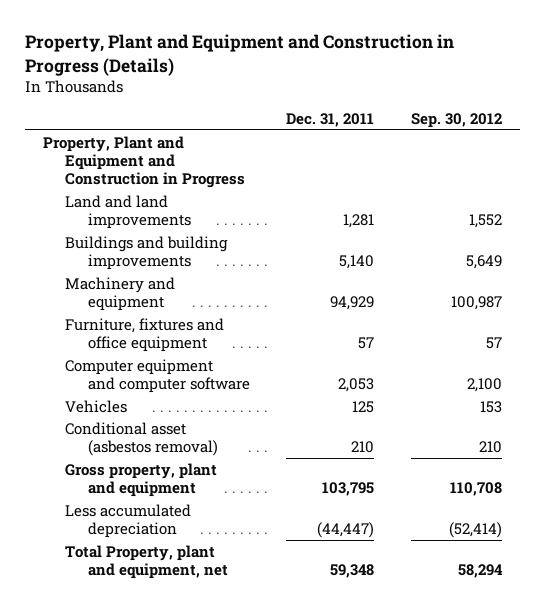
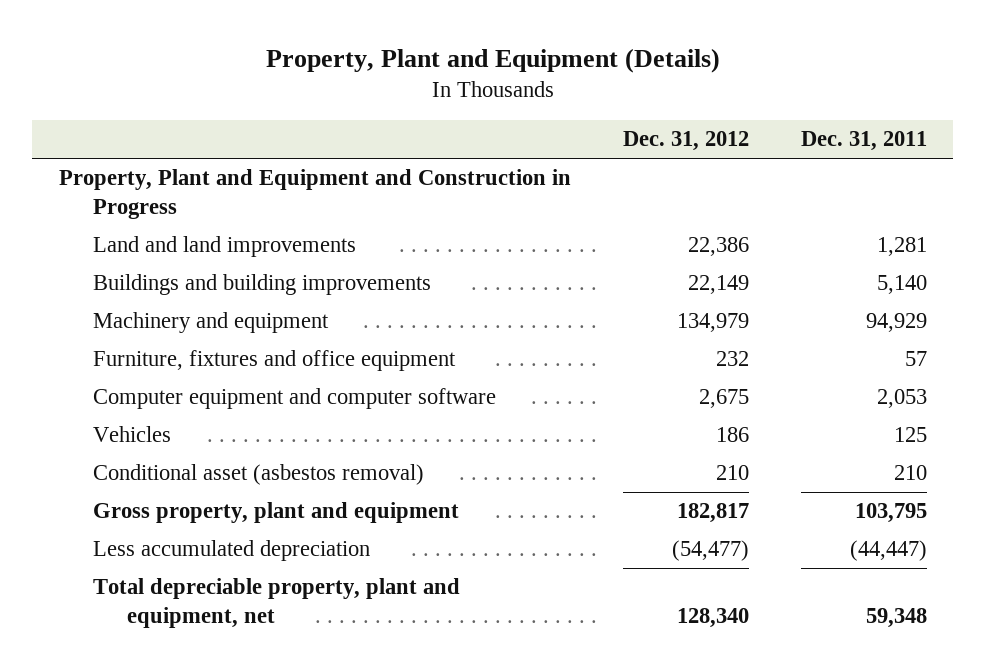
[24,34,454,76] Property, Plant and Equipment and Construction in Progress (Details) -> [265,48,720,74] Property, Plant and Equipment (Details)
[410,112,502,128] Sep. 30, 2012 -> none
none -> [622,131,749,152] Dec. 31, 2012
[65,544,228,579] Total Property, plant and equipment, net -> [92,578,460,628] Total depreciable property, plant and equipment, net

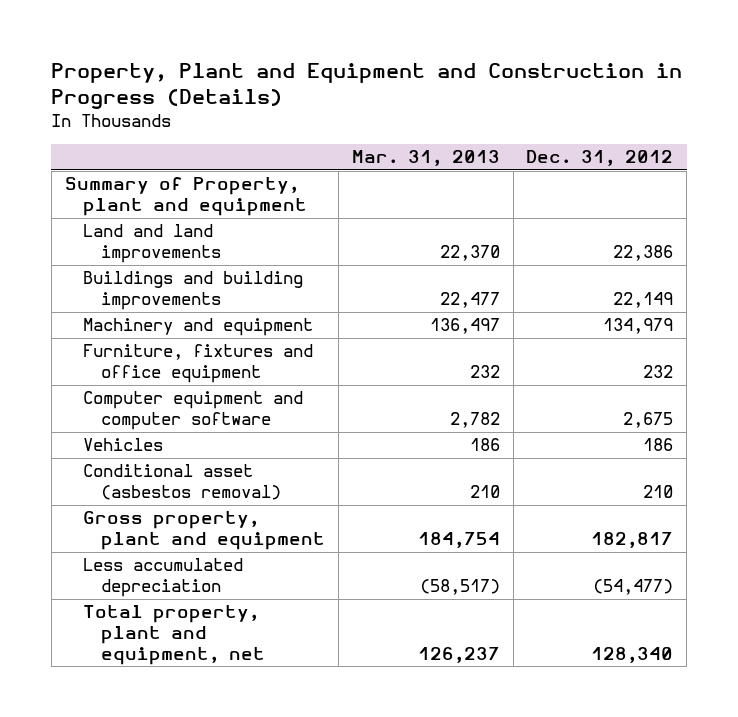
[265,48,720,74] Property, Plant and Equipment (Details) -> [51,62,683,109] Property, Plant and Equipment and Construction in Progress (Details)
[801,131,928,152] Dec. 31, 2011 -> none
none -> [351,150,500,167] Mar. 31, 2013
[58,169,571,219] Property, Plant and Equipment and Construction in Progress -> [64,177,308,217] Summary of Property, plant and equipment
[92,578,460,628] Total depreciable property, plant and equipment, net -> [83,605,266,665] Total property, plant and equipment, net

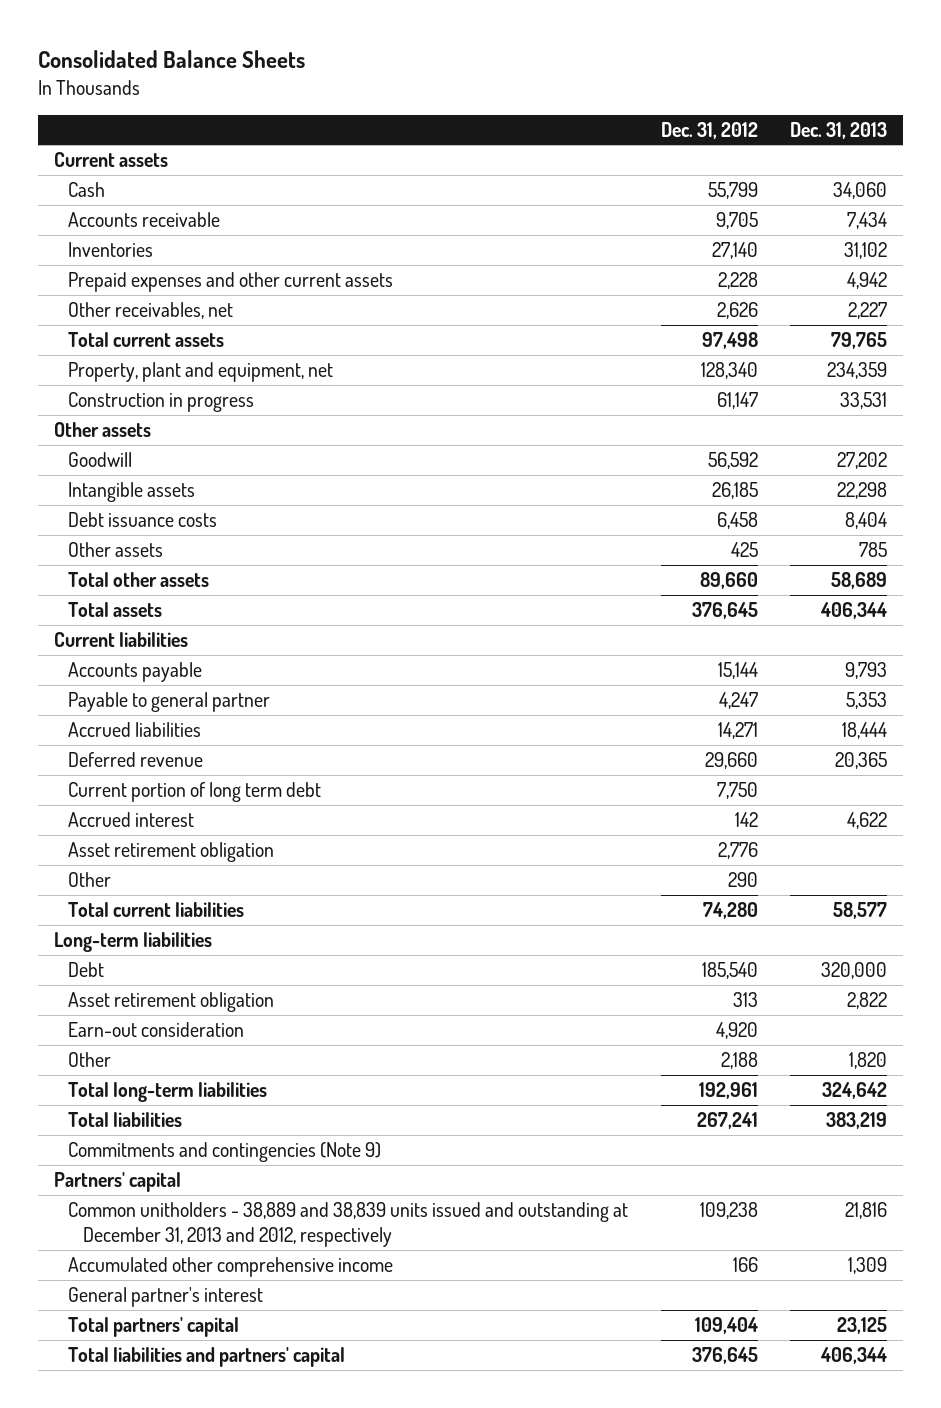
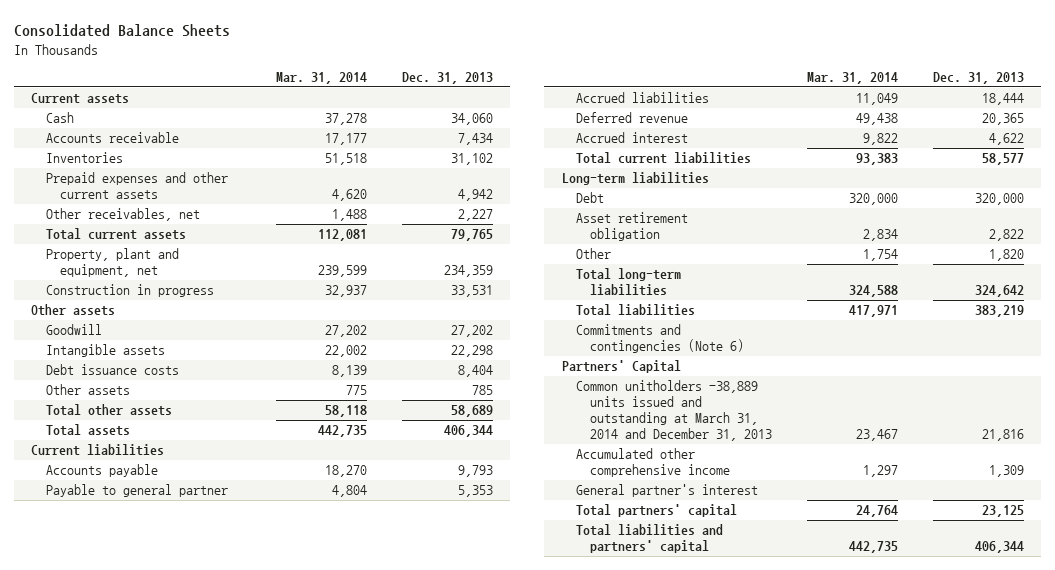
[660,121,758,139] Dec. 31, 2012 -> none
none -> [276,72,368,85] Mar. 31, 2014
[68,782,322,803] Current portion of long term debt -> none
[68,842,275,863] Asset retirement obligation -> none
[68,872,112,888] Other -> none
[68,1022,245,1038] Earn-out consideration -> none
[68,1142,382,1163] Commitments and contingencies (Note 9) -> [576,324,745,354] Commitments and contingencies (Note 6)
[54,1172,182,1193] Partners' capital -> [561,360,681,374] Partners' Capital
[68,1202,629,1248] Common unitholders - 38,889 and 38,839 units issued and outstanding at December 31, 2013 and 2012, respectively -> [576,380,773,442] Common unitholders -38,889 units issued and outstanding at March 31, 2014 and December 31, 2013

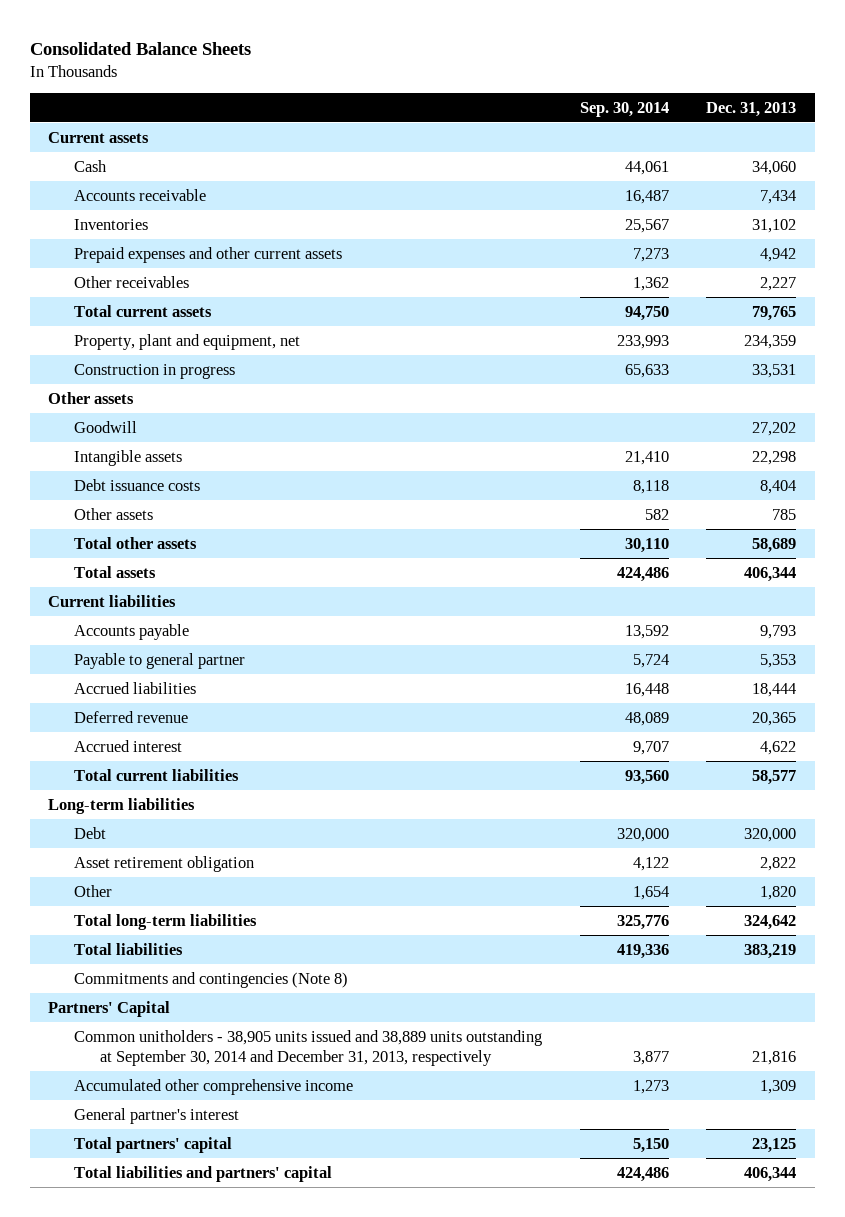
[276,72,368,85] Mar. 31, 2014 -> none
none -> [579,101,669,117] Sep. 30, 2014
[45,208,200,222] Other receivables, net -> [74,275,190,288] Other receivables
[576,324,745,354] Commitments and contingencies (Note 6) -> [74,971,349,988] Commitments and contingencies (Note 8)
[576,380,773,442] Common unitholders -38,889 units issued and outstanding at March 31, 2014 and December 31, 2013 -> [74,1029,543,1066] Common unitholders - 38,905 units issued and 38,889 units outstanding at September 30, 2014 and December 31, 2013, respectively

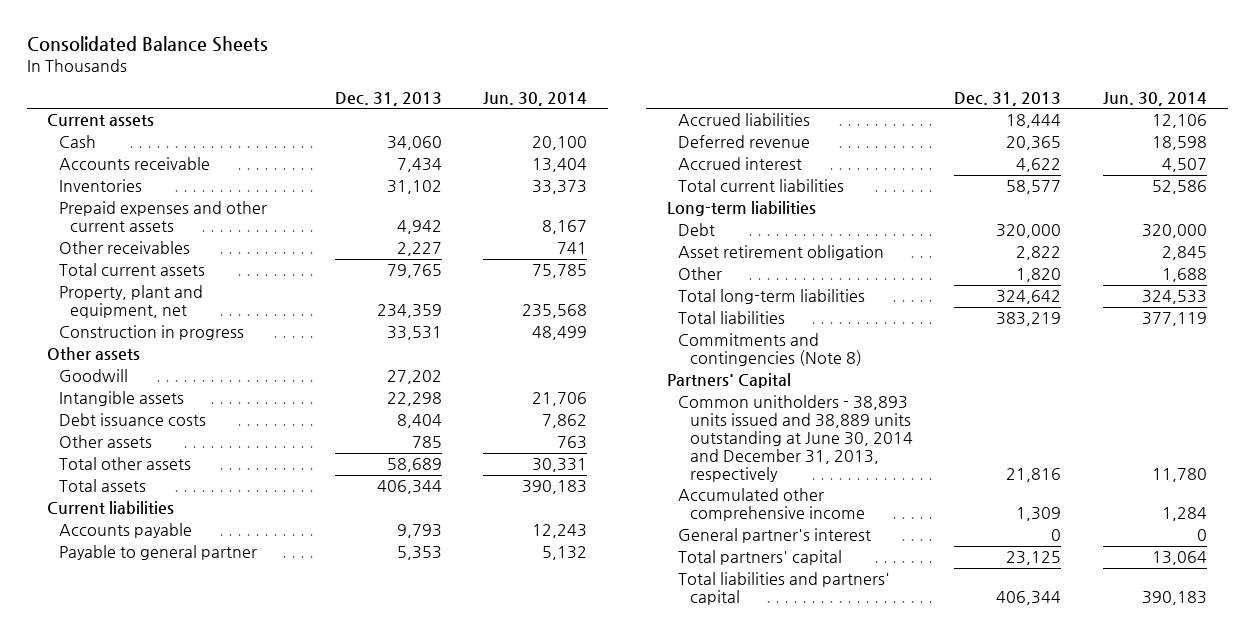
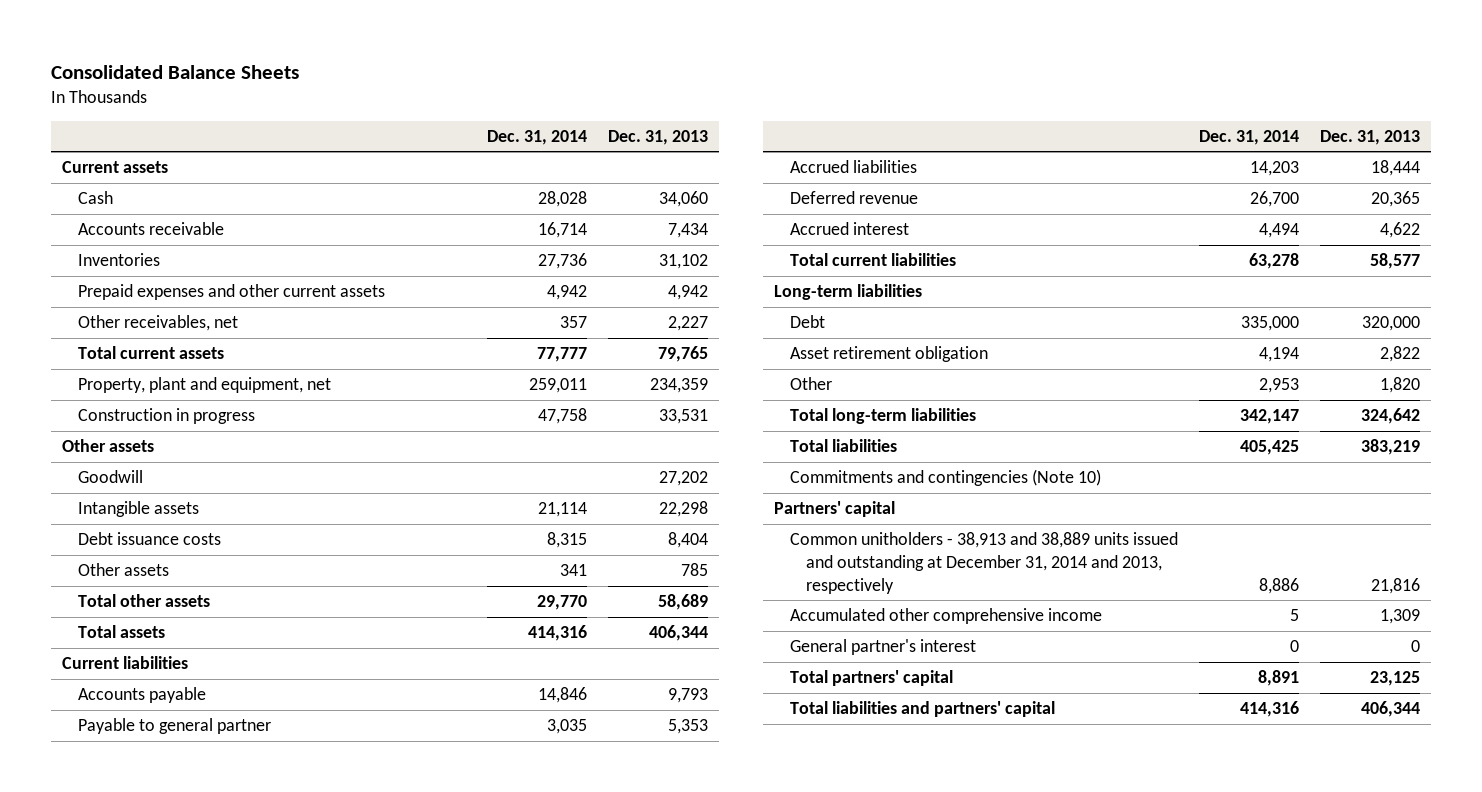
[483,91,588,106] Jun. 30, 2014 -> none
none -> [486,129,587,145] Dec. 31, 2014
[58,241,190,255] Other receivables -> [77,315,238,332] Other receivables, net
[678,333,862,367] Commitments and contingencies (Note 8) -> [789,469,1101,487] Commitments and contingencies (Note 10)
[667,373,792,389] Partners' Capital -> [774,501,896,518] Partners' capital
[678,395,913,482] Common unitholders - 38,893 units issued and 38,889 units outstanding at June 30, 2014 and December 31, 2013, respectively -> [789,532,1178,594] Common unitholders - 38,913 and 38,889 units issued and outstanding at December 31, 2014 and 2013, respectively

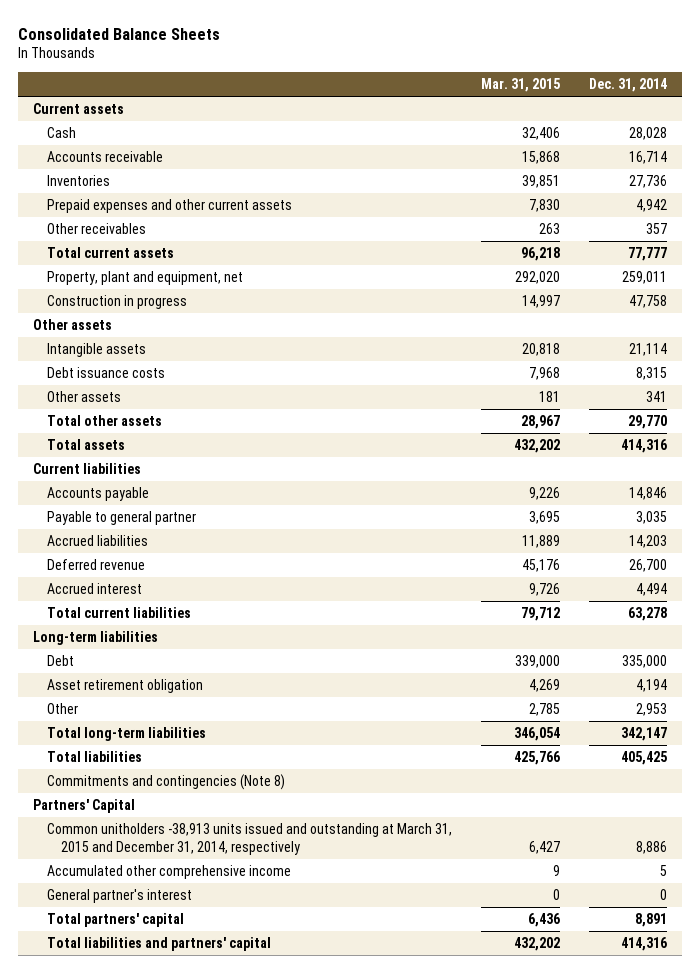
[608,129,709,145] Dec. 31, 2013 -> none
none -> [481,78,561,93] Mar. 31, 2015
[77,315,238,332] Other receivables, net -> [46,223,146,235] Other receivables
[77,470,143,484] Goodwill -> none
[789,469,1101,487] Commitments and contingencies (Note 10) -> [46,774,285,791] Commitments and contingencies (Note 8)
[774,501,896,518] Partners' capital -> [32,799,135,814] Partners' Capital
[789,532,1178,594] Common unitholders - 38,913 and 38,889 units issued and outstanding at December 31, 2014 and 2013, respectively -> [46,823,452,855] Common unitholders -38,913 units issued and outstanding at March 31, 2015 and December 31, 2014, respectively

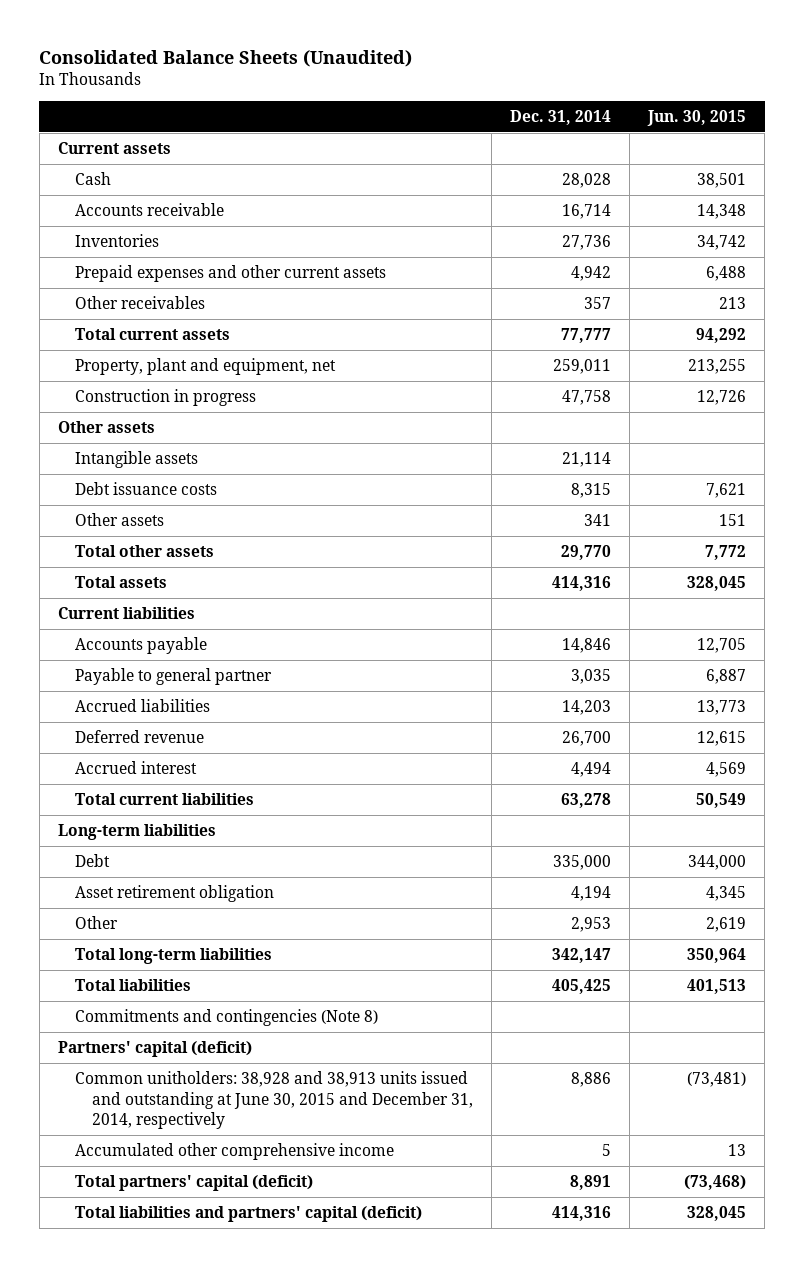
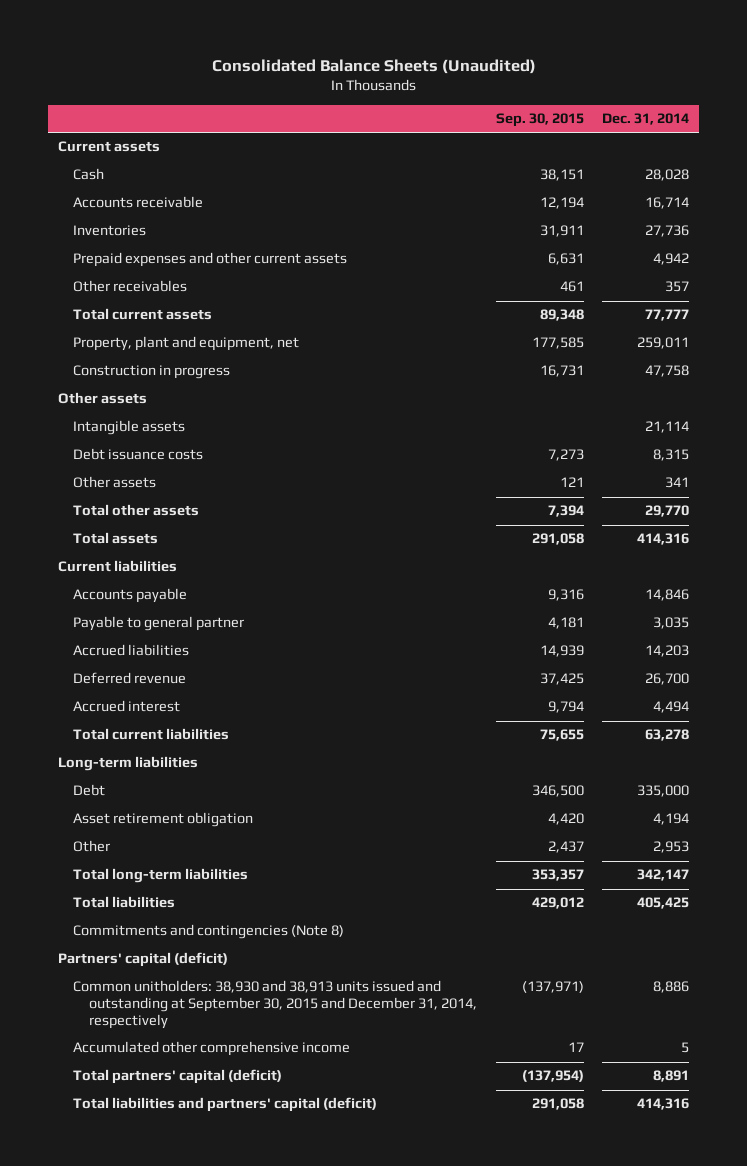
[647,109,747,126] Jun. 30, 2015 -> none
none -> [495,112,584,127] Sep. 30, 2015
[75,1071,474,1129] Common unitholders: 38,928 and 38,913 units issued and outstanding at June 30, 2015 and December 31, 2014, respectively -> [73,980,477,1030] Common unitholders: 38,930 and 38,913 units issued and outstanding at September 30, 2015 and December 31, 2014, respectively

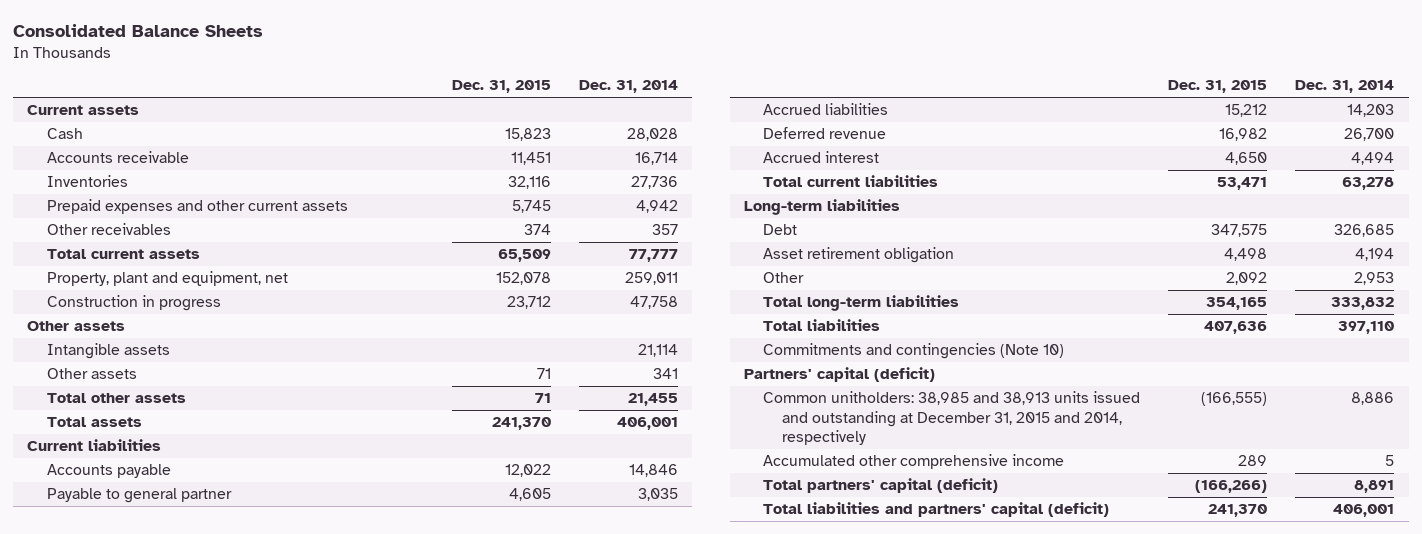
[211,58,536,74] Consolidated Balance Sheets (Unaudited) -> [13,23,264,37] Consolidated Balance Sheets
[495,112,584,127] Sep. 30, 2015 -> none
none -> [451,80,551,94] Dec. 31, 2015
[73,448,204,461] Debt issuance costs -> none
[645,505,690,518] 29,770 -> [627,393,678,407] 21,455
[637,533,690,546] 414,316 -> [616,417,678,431] 406,001
[637,785,690,798] 335,000 -> [1334,224,1395,238] 326,685
[637,869,690,882] 342,147 -> [1331,297,1395,311] 333,832
[637,897,690,910] 405,425 -> [1338,321,1395,335] 397,110
[73,924,345,940] Commitments and contingencies (Note 8) -> [763,343,1065,360] Commitments and contingencies (Note 10)
[73,980,477,1030] Common unitholders: 38,930 and 38,913 units issued and outstanding at September 30, 2015 and December 31, 2014, respectively -> [763,391,1141,446] Common unitholders: 38,985 and 38,913 units issued and outstanding at December 31, 2015 and 2014, respectively
[637,1098,690,1111] 414,316 -> [1333,504,1395,518] 406,001

